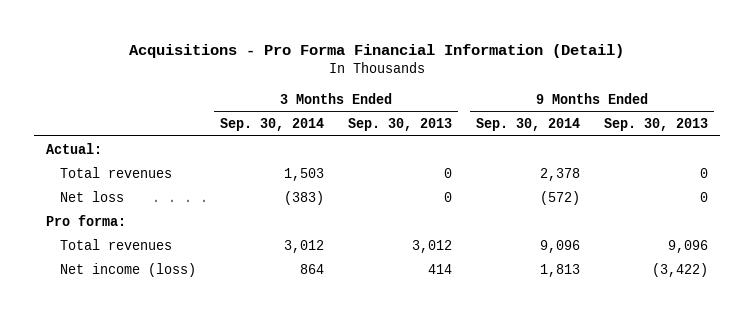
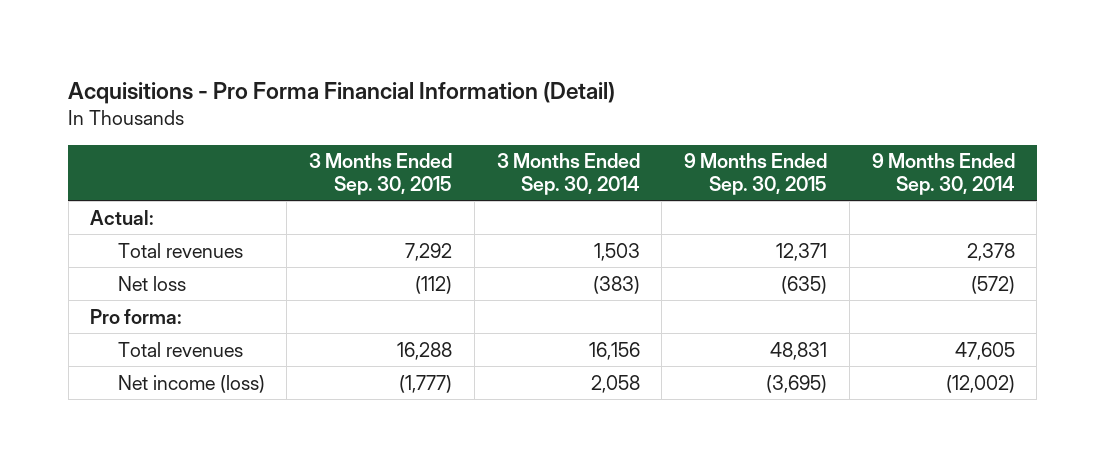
[347,117,452,131] Sep. 30, 2013 -> none
[604,117,709,131] Sep. 30, 2013 -> none
none -> [309,153,453,196] 3 Months Ended Sep. 30, 2015
none -> [684,153,828,196] 9 Months Ended Sep. 30, 2015
[283,239,324,253] 3,012 -> [588,341,640,360] 16,156
[540,239,581,253] 9,096 -> [954,341,1015,360] 47,605
[299,263,324,274] 864 -> [590,374,640,393] 2,058
[540,263,581,277] 1,813 -> [945,374,1015,393] (12,002)

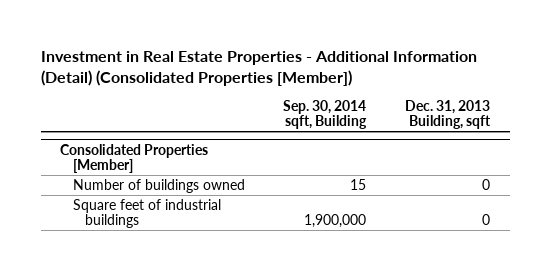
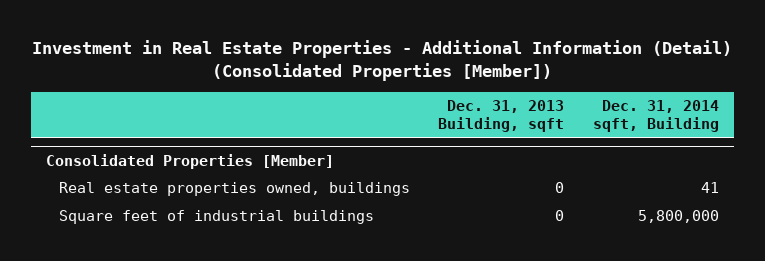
[283,99,368,130] Sep. 30, 2014 sqft, Building -> none
none -> [593,100,720,132] Dec. 31, 2014 sqft, Building
[72,178,245,193] Number of buildings owned -> [58,182,410,197] Real estate properties owned, buildings

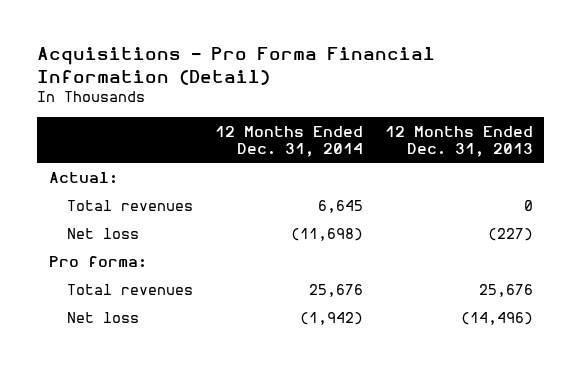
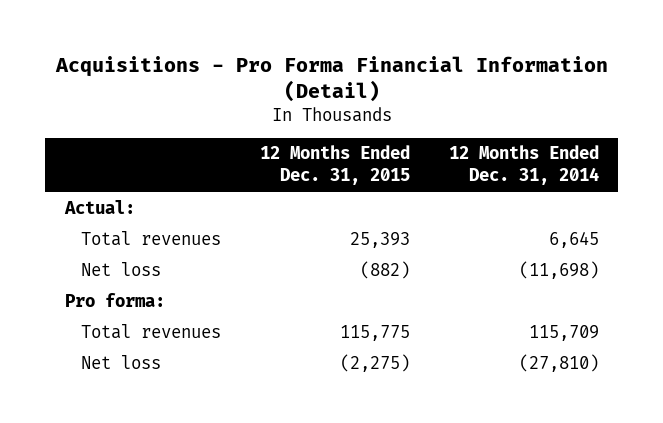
[385,125,534,157] 12 Months Ended Dec. 31, 2013 -> none
none -> [259,145,410,186] 12 Months Ended Dec. 31, 2015
[309,283,364,297] 25,676 -> [528,324,599,341] 115,709
[300,311,364,325] (1,942) -> [518,353,599,372] (27,810)

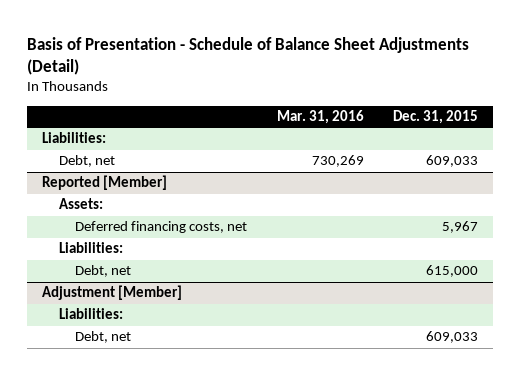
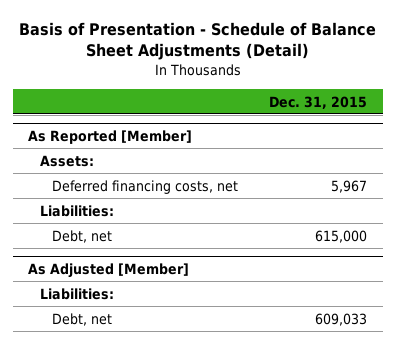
[276,110,364,125] Mar. 31, 2016 -> none
[42,132,107,144] Liabilities: -> none
[58,155,115,168] Debt, net -> none
[42,175,168,191] Reported [Member] -> [28,129,193,144] As Reported [Member]
[42,285,183,301] Adjustment [Member] -> none
none -> [28,262,190,278] As Adjusted [Member]

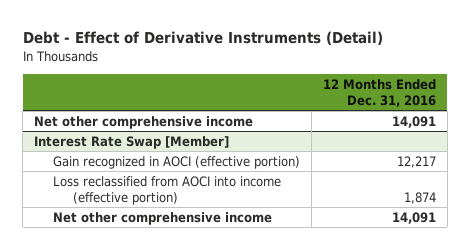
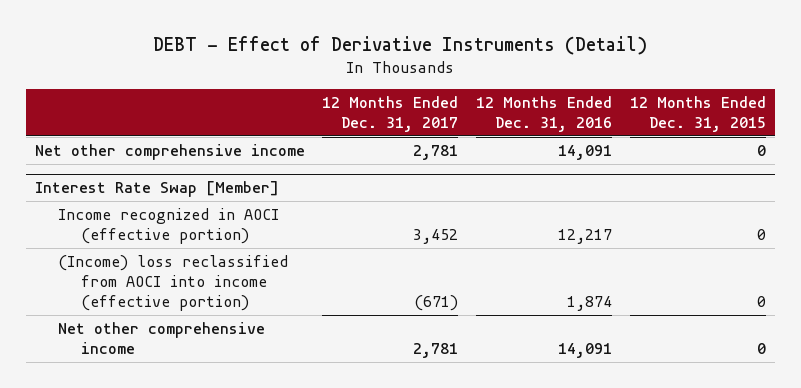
[22,31,383,46] Debt - Effect of Derivative Instruments (Detail) -> [153,35,648,55] DEBT - Effect of Derivative Instruments (Detail)
none -> [322,95,459,132] 12 Months Ended Dec. 31, 2017
none -> [630,95,767,132] 12 Months Ended Dec. 31, 2015
[53,155,301,169] Gain recognized in AOCI (effective portion) -> [57,207,279,245] Income recognized in AOCI (effective portion)
[53,175,282,205] Loss reclassified from AOCI into income (effective portion) -> [57,254,288,312] (Income) loss reclassified from AOCI into income (effective portion)

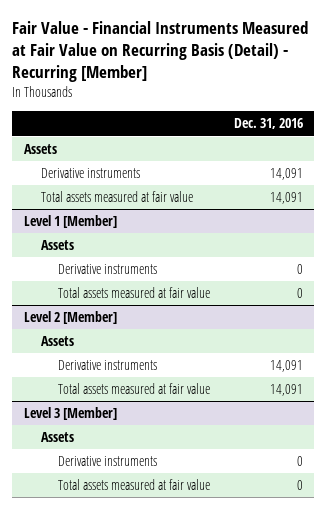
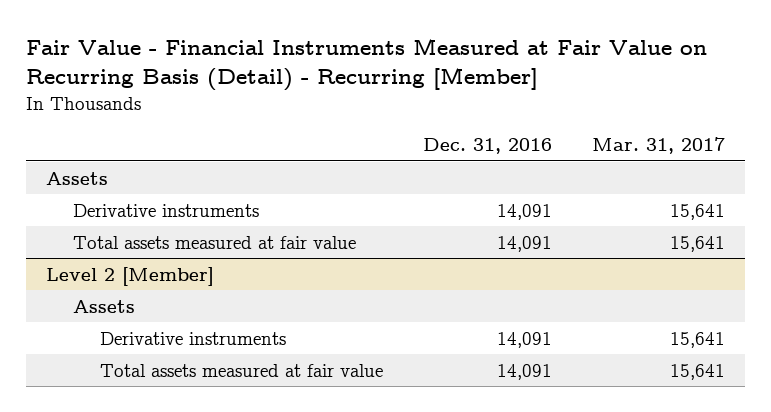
none -> [592,136,726,154] Mar. 31, 2017
[23,215,117,229] Level 1 [Member] -> none
[40,240,74,251] Assets -> none
[58,264,158,275] Derivative instruments -> none
[58,287,211,299] Total assets measured at fair value -> none
[23,407,117,421] Level 3 [Member] -> none
[40,432,74,443] Assets -> none
[58,456,158,467] Derivative instruments -> none
[58,479,211,491] Total assets measured at fair value -> none

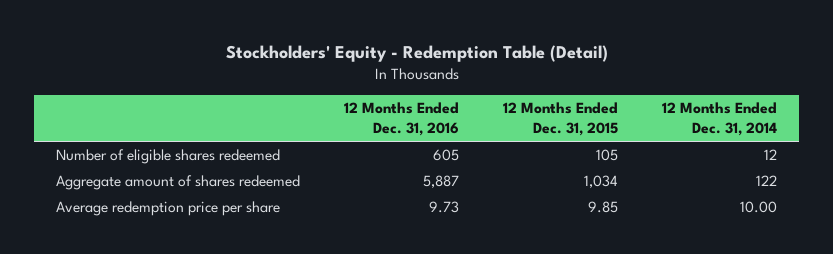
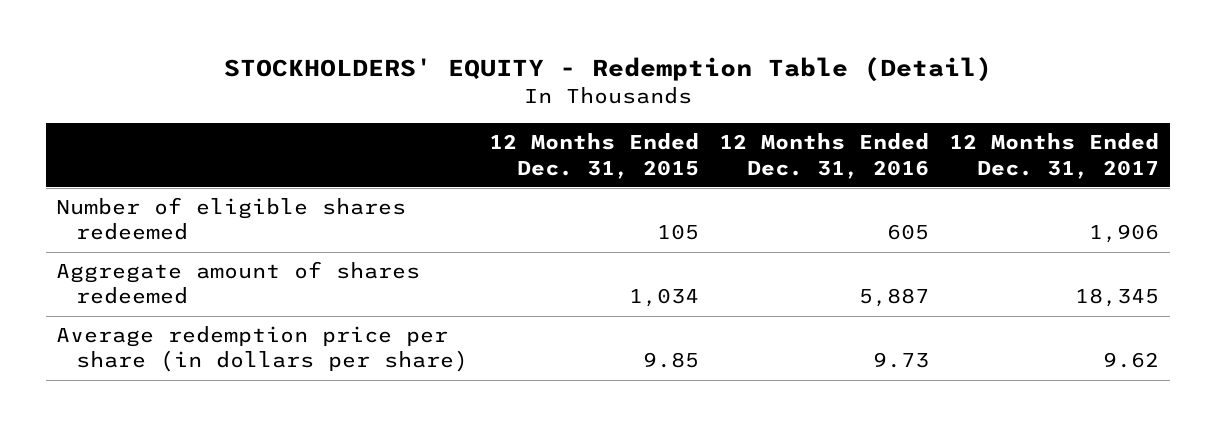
[225,45,608,63] Stockholders' Equity - Redemption Table (Detail) -> [223,57,992,83] STOCKHOLDERS' EQUITY - Redemption Table (Detail)
[662,102,778,137] 12 Months Ended Dec. 31, 2014 -> none
none -> [949,133,1160,179] 12 Months Ended Dec. 31, 2017
[56,201,281,217] Average redemption price per share -> [55,326,469,373] Average redemption price per share (in dollars per share)

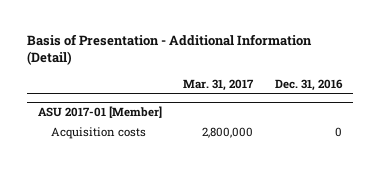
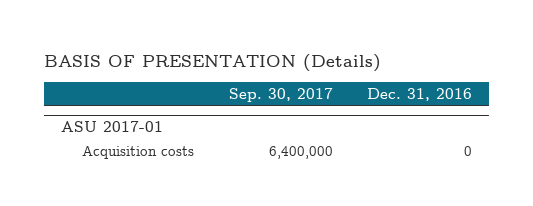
[26,33,312,66] Basis of Presentation - Additional Information (Detail) -> [43,54,381,73] BASIS OF PRESENTATION (Details)
[183,78,255,91] Mar. 31, 2017 -> none
none -> [228,87,333,102] Sep. 30, 2017
[37,106,162,119] ASU 2017-01 [Member] -> [61,121,164,133] ASU 2017-01

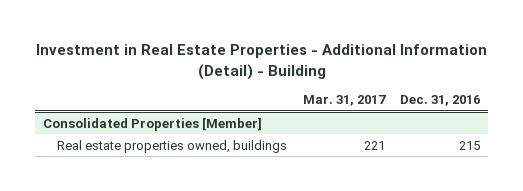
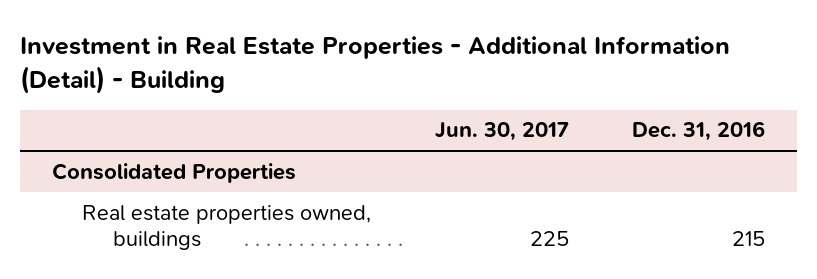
[302,95,386,107] Mar. 31, 2017 -> none
none -> [434,122,569,142] Jun. 30, 2017
[42,116,262,131] Consolidated Properties [Member] -> [52,162,297,183] Consolidated Properties

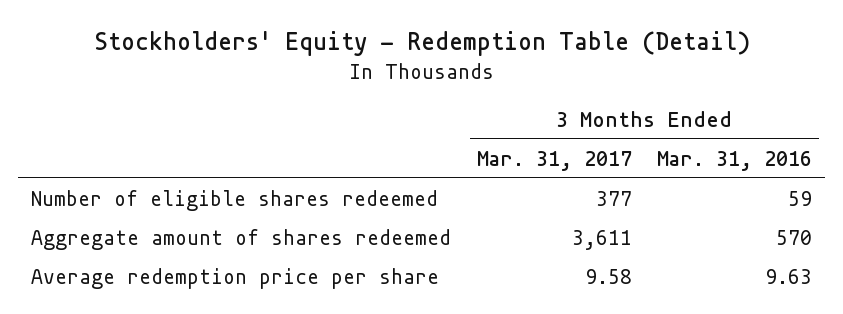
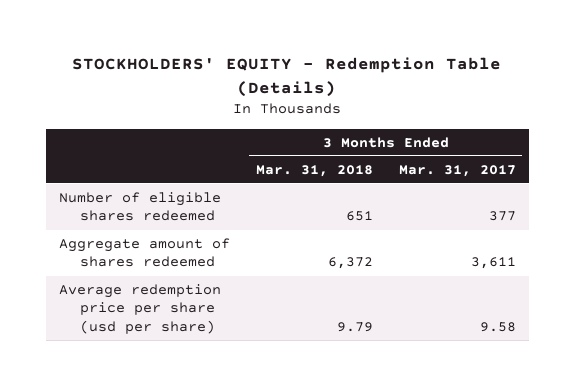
[93,31,750,57] Stockholders' Equity - Redemption Table (Detail) -> [72,57,502,97] STOCKHOLDERS' EQUITY - Redemption Table (Details)
[657,150,813,171] Mar. 31, 2016 -> none
none -> [255,164,373,177] Mar. 31, 2018
[30,267,439,289] Average redemption price per share -> [58,284,221,334] Average redemption price per share (usd per share)

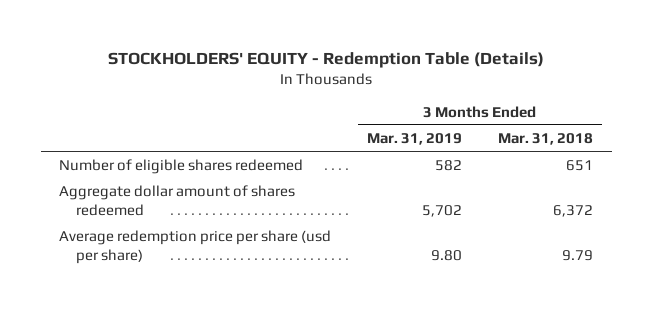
[398,164,516,177] Mar. 31, 2017 -> none
none -> [367,132,463,145] Mar. 31, 2019
[58,238,230,268] Aggregate amount of shares redeemed -> [58,185,295,216] Aggregate dollar amount of shares redeemed

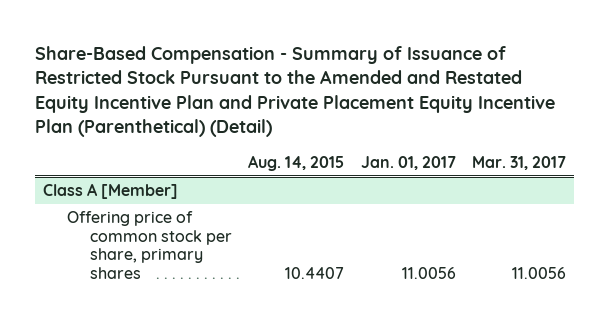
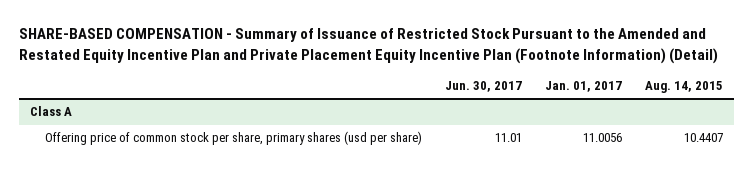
[35,45,556,138] Share-Based Compensation - Summary of Issuance of Restricted Stock Pursuant to the Amended and Restated Equity Incentive Plan and Private Placement Equity Incentive Plan (Parenthetical) (Detail) -> [18,28,718,64] SHARE-BASED COMPENSATION - Summary of Issuance of Restricted Stock Pursuant to the Amended and Restated Equity Incentive Plan and Private Placement Equity Incentive Plan (Footnote Information) (Detail)
[472,155,567,170] Mar. 31, 2017 -> none
none -> [444,81,522,93] Jun. 30, 2017
[43,182,179,199] Class A [Member] -> [30,106,73,117] Class A
[66,210,232,280] Offering price of common stock per share, primary shares -> [44,131,422,146] Offering price of common stock per share, primary shares (usd per share)

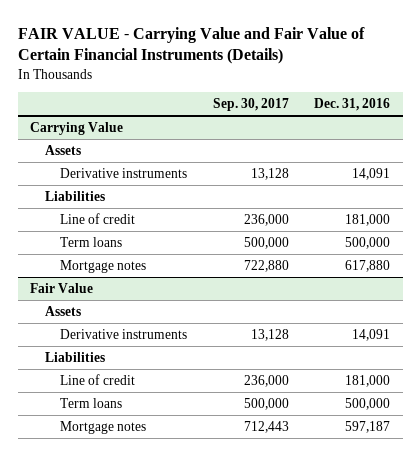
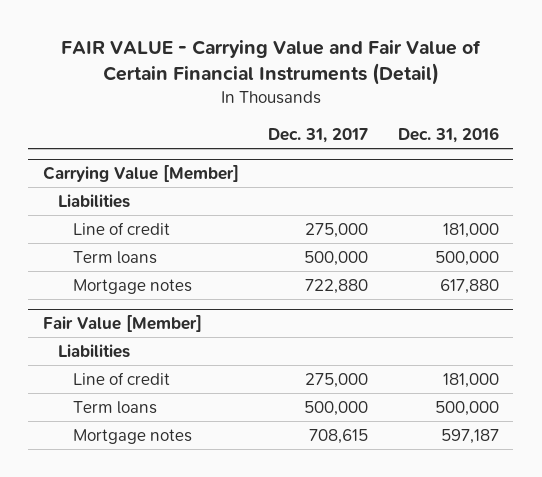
[17,26,365,65] FAIR VALUE - Carrying Value and Fair Value of Certain Financial Instruments (Details) -> [60,40,481,86] FAIR VALUE - Carrying Value and Fair Value of Certain Financial Instruments (Detail)
[212,98,289,112] Sep. 30, 2017 -> none
none -> [268,127,369,143] Dec. 31, 2017
[45,144,82,155] Assets -> none
[60,167,188,178] Derivative instruments -> none
[30,121,124,135] Carrying Value -> [43,164,240,182] Carrying Value [Member]
[45,305,82,316] Assets -> none
[60,328,188,339] Derivative instruments -> none
[30,282,94,293] Fair Value -> [43,314,203,332] Fair Value [Member]

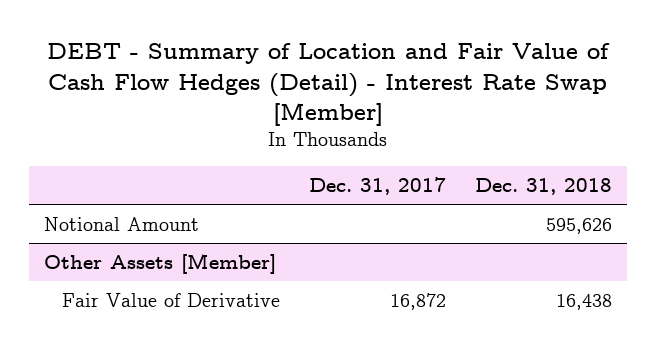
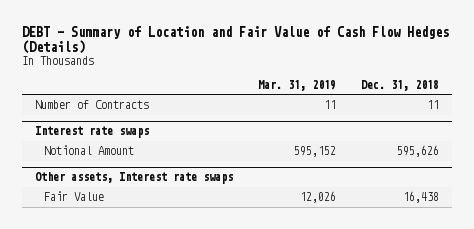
[46,43,610,126] DEBT - Summary of Location and Fair Value of Cash Flow Hedges (Detail) - Interest Rate Swap [Member] -> [22,26,450,55] DEBT - Summary of Location and Fair Value of Cash Flow Hedges (Details)
[309,176,447,195] Dec. 31, 2017 -> none
none -> [258,80,337,92] Mar. 31, 2019
none -> [34,100,149,110] Number of Contracts
none -> [34,126,149,139] Interest rate swaps
[43,252,276,274] Other Assets [Member] -> none
none -> [34,172,233,185] Other assets, Interest rate swaps
[62,292,281,307] Fair Value of Derivative -> [43,191,104,202] Fair Value

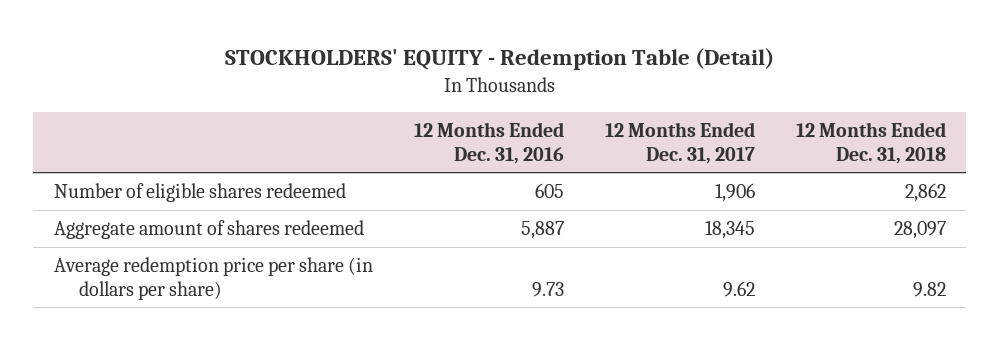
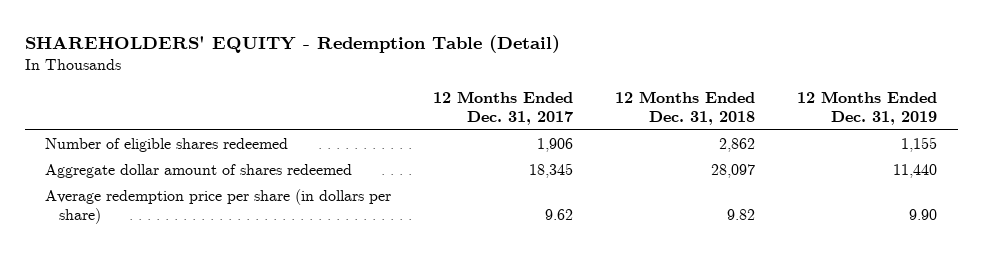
[224,47,774,70] STOCKHOLDERS' EQUITY - Redemption Table (Detail) -> [24,34,560,53] SHAREHOLDERS' EQUITY - Redemption Table (Detail)
[413,122,564,164] 12 Months Ended Dec. 31, 2016 -> none
none -> [796,91,937,125] 12 Months Ended Dec. 31, 2019
[53,220,364,240] Aggregate amount of shares redeemed -> [45,164,353,179] Aggregate dollar amount of shares redeemed

